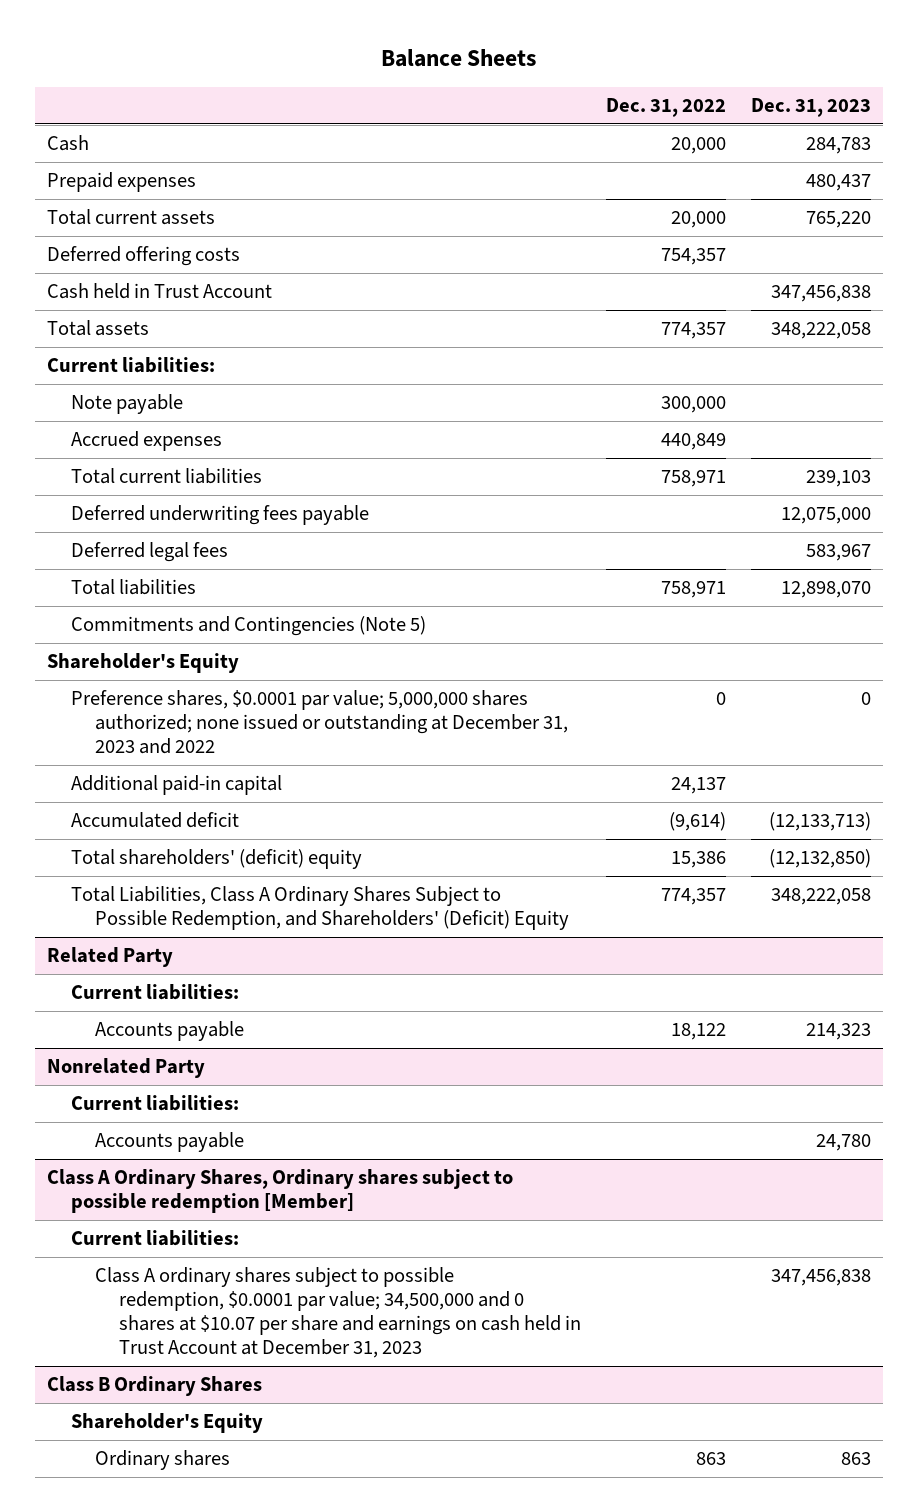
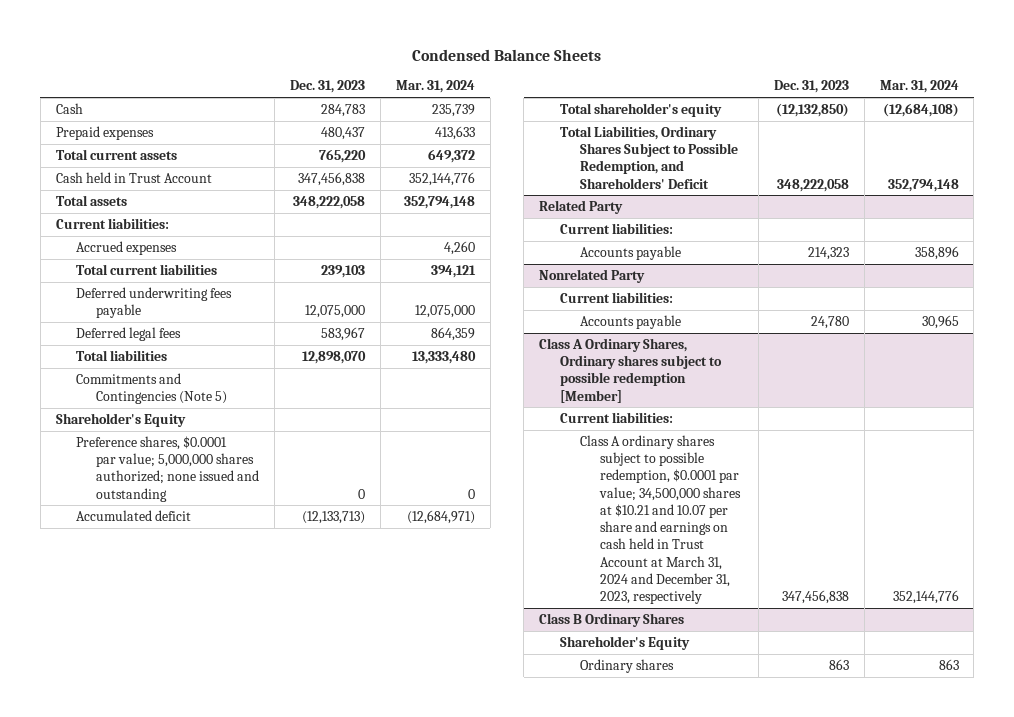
[380,49,536,68] Balance Sheets -> [412,49,602,62] Condensed Balance Sheets
[605,97,726,117] Dec. 31, 2022 -> none
none -> [395,80,475,94] Mar. 31, 2024
[47,246,241,267] Deferred offering costs -> none
[71,394,184,415] Note payable -> none
[71,775,283,796] Additional paid-in capital -> none
[71,690,569,755] Preference shares, $0.0001 par value; 5,000,000 shares authorized; none issued or outstanding at December 31, 2023 and 2022 -> [75,435,260,502] Preference shares, $0.0001 par value; 5,000,000 shares authorized; none issued and outstanding
[71,849,363,870] Total shareholders' (deficit) equity -> [559,102,722,117] Total shareholder's equity
[71,886,570,931] Total Liabilities, Class A Ordinary Shares Subject to Possible Redemption, and Shareholders' (Deficit) Equity -> [559,125,738,189] Total Liabilities, Ordinary Shares Subject to Possible Redemption, and Shareholders' Deficit
[95,1267,582,1359] Class A ordinary shares subject to possible redemption, $0.0001 par value; 34,500,000 and 0 shares at $10.07 per share and earnings on cash held in Trust Account at December 31, 2023 -> [579,434,742,605] Class A ordinary shares subject to possible redemption, $0.0001 par value; 34,500,000 shares at $10.21 and 10.07 per share and earnings on cash held in Trust Account at March 31, 2024 and December 31, 2023, respectively

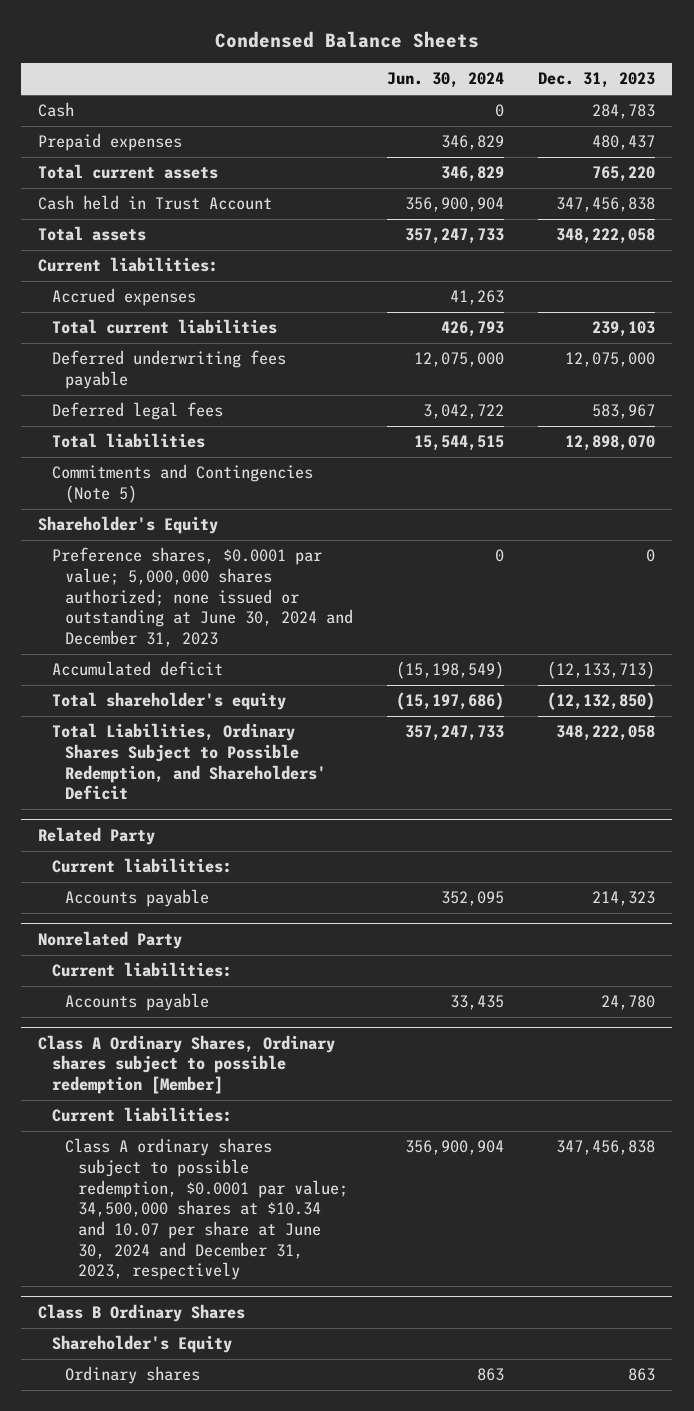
[395,80,475,94] Mar. 31, 2024 -> none
none -> [387,72,505,89] Jun. 30, 2024
[75,435,260,502] Preference shares, $0.0001 par value; 5,000,000 shares authorized; none issued and outstanding -> [51,547,354,647] Preference shares, $0.0001 par value; 5,000,000 shares authorized; none issued or outstanding at June 30, 2024 and December 31, 2023
[579,434,742,605] Class A ordinary shares subject to possible redemption, $0.0001 par value; 34,500,000 shares at $10.21 and 10.07 per share and earnings on cash held in Trust Account at March 31, 2024 and December 31, 2023, respectively -> [65,1138,349,1281] Class A ordinary shares subject to possible redemption, $0.0001 par value; 34,500,000 shares at $10.34 and 10.07 per share at June 30, 2024 and December 31, 2023, respectively

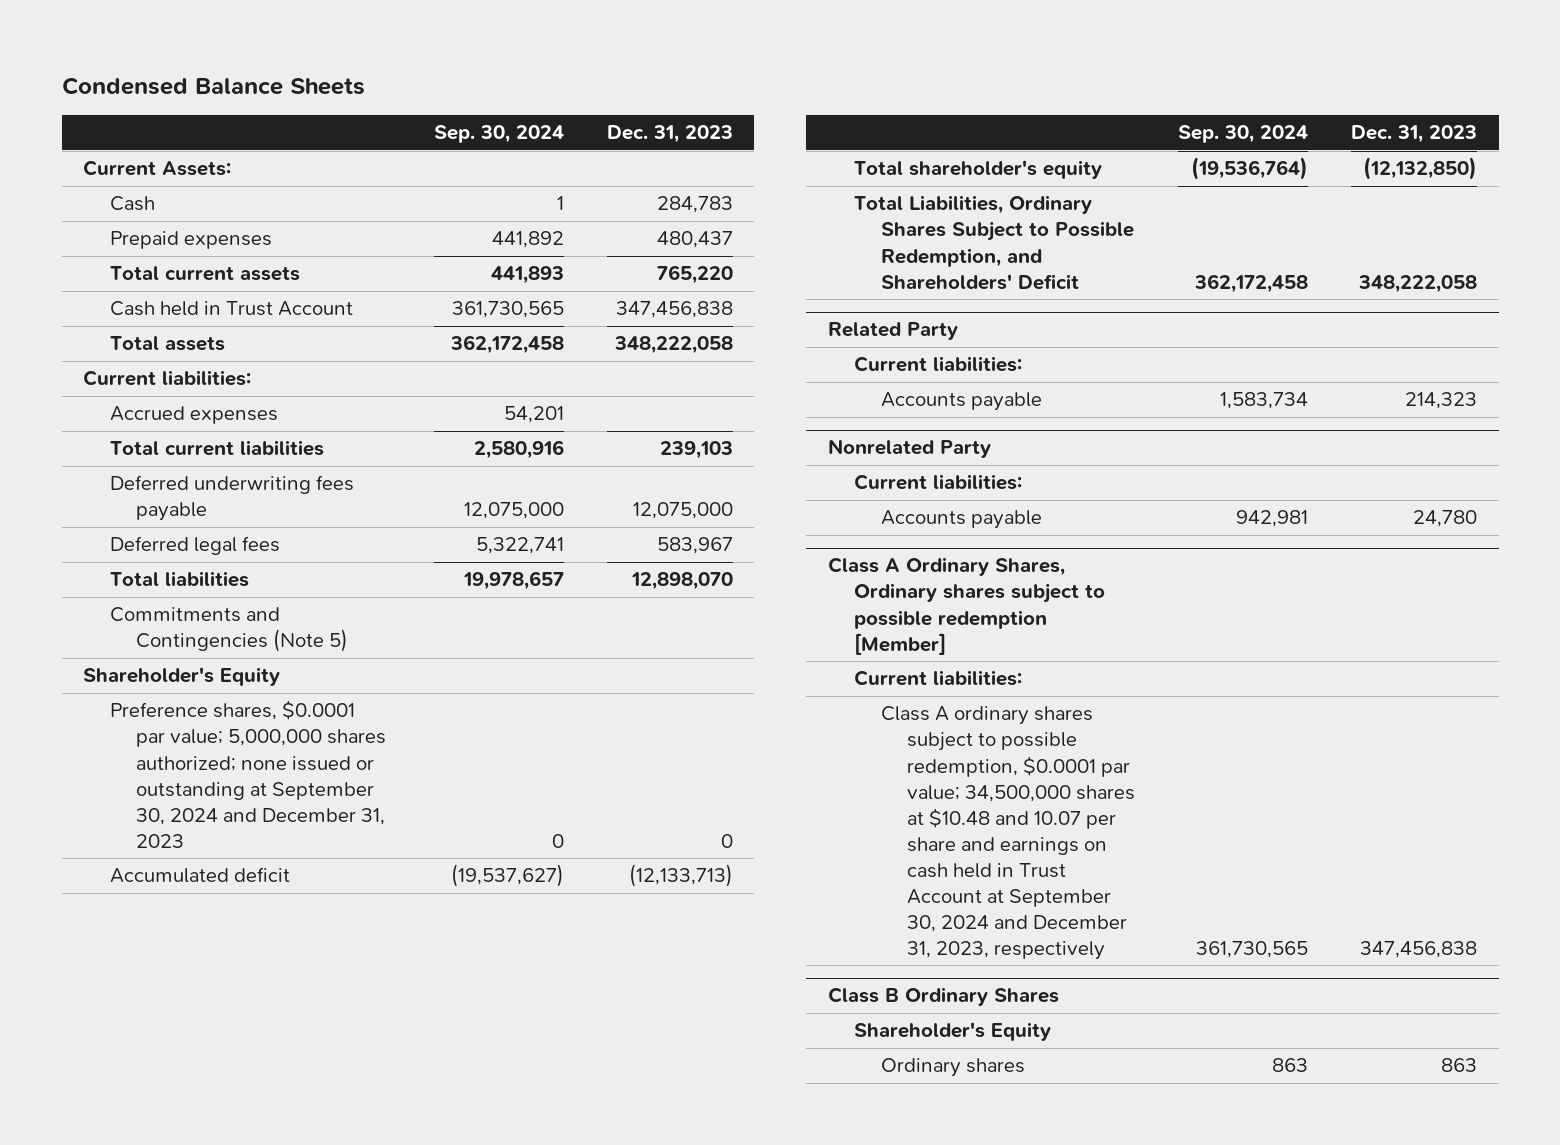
[387,72,505,89] Jun. 30, 2024 -> none
none -> [433,125,564,144] Sep. 30, 2024
none -> [83,160,232,177] Current Assets:
[51,547,354,647] Preference shares, $0.0001 par value; 5,000,000 shares authorized; none issued or outstanding at June 30, 2024 and December 31, 2023 -> [109,700,387,848] Preference shares, $0.0001 par value; 5,000,000 shares authorized; none issued or outstanding at September 30, 2024 and December 31, 2023
[65,1138,349,1281] Class A ordinary shares subject to possible redemption, $0.0001 par value; 34,500,000 shares at $10.34 and 10.07 per share at June 30, 2024 and December 31, 2023, respectively -> [880,706,1135,960] Class A ordinary shares subject to possible redemption, $0.0001 par value; 34,500,000 shares at $10.48 and 10.07 per share and earnings on cash held in Trust Account at September 30, 2024 and December 31, 2023, respectively

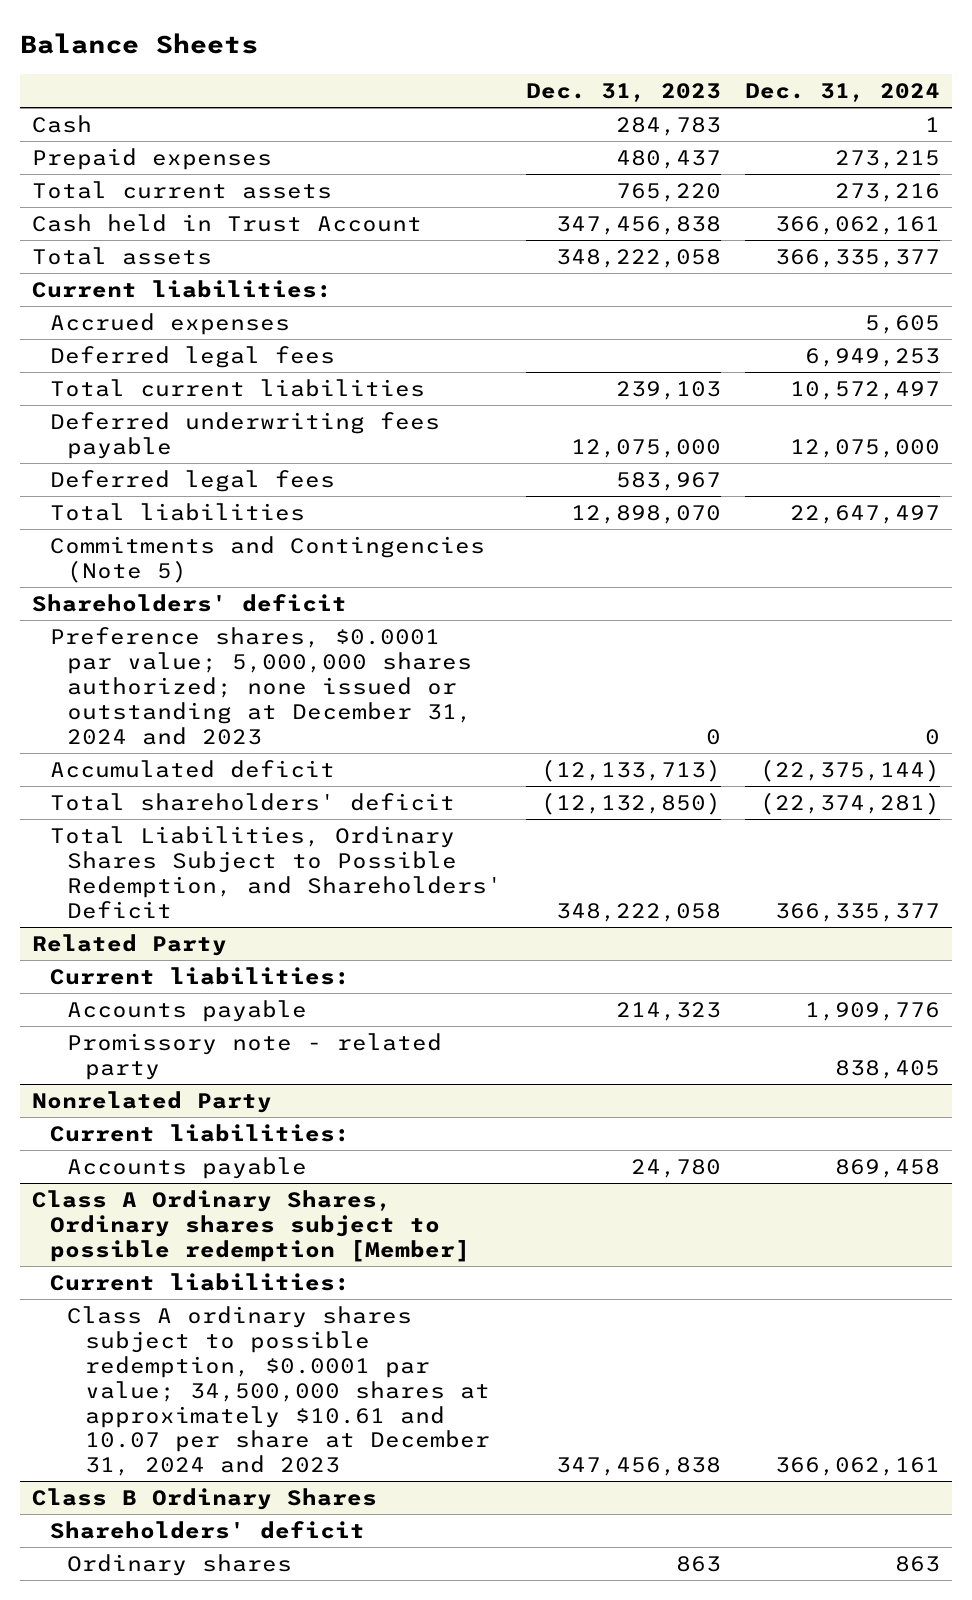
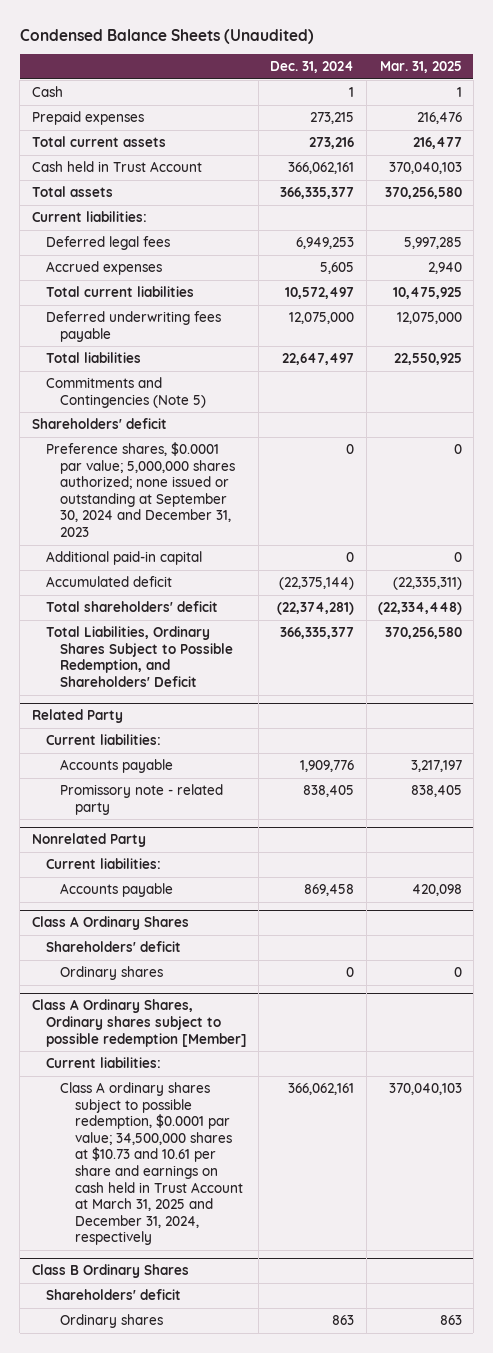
[19,32,258,54] Balance Sheets -> [19,28,314,44] Condensed Balance Sheets (Unaudited)
[526,82,722,102] Dec. 31, 2023 -> none
none -> [379,61,462,74] Mar. 31, 2025
[49,312,290,335] Accrued expenses -> [45,261,162,276] Accrued expenses
[49,469,335,492] Deferred legal fees -> none
[49,626,473,745] Preference shares, $0.0001 par value; 5,000,000 shares authorized; none issued or outstanding at December 31, 2024 and 2023 -> [45,442,236,538] Preference shares, $0.0001 par value; 5,000,000 shares authorized; none issued or outstanding at September 30, 2024 and December 31, 2023
none -> [45,551,202,566] Additional paid-in capital
none -> [31,916,189,931] Class A Ordinary Shares
none -> [45,941,181,953] Shareholders' deficit
none -> [60,966,164,981] Ordinary shares
[67,1305,491,1477] Class A ordinary shares subject to possible redemption, $0.0001 par value; 34,500,000 shares at approximately $10.61 and 10.07 per share at December 31, 2024 and 2023 -> [60,1082,243,1246] Class A ordinary shares subject to possible redemption, $0.0001 par value; 34,500,000 shares at $10.73 and 10.61 per share and earnings on cash held in Trust Account at March 31, 2025 and December 31, 2024, respectively

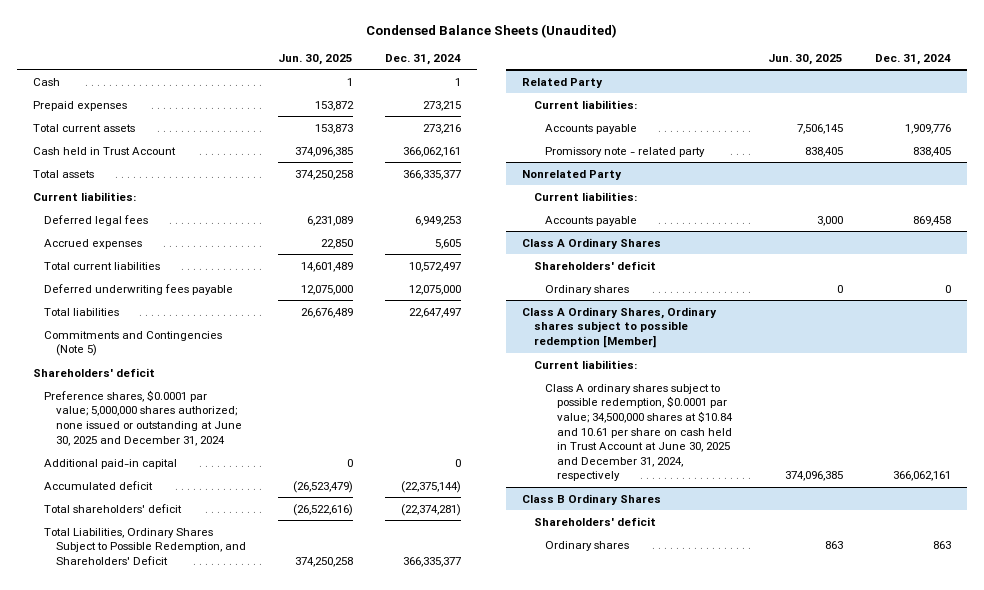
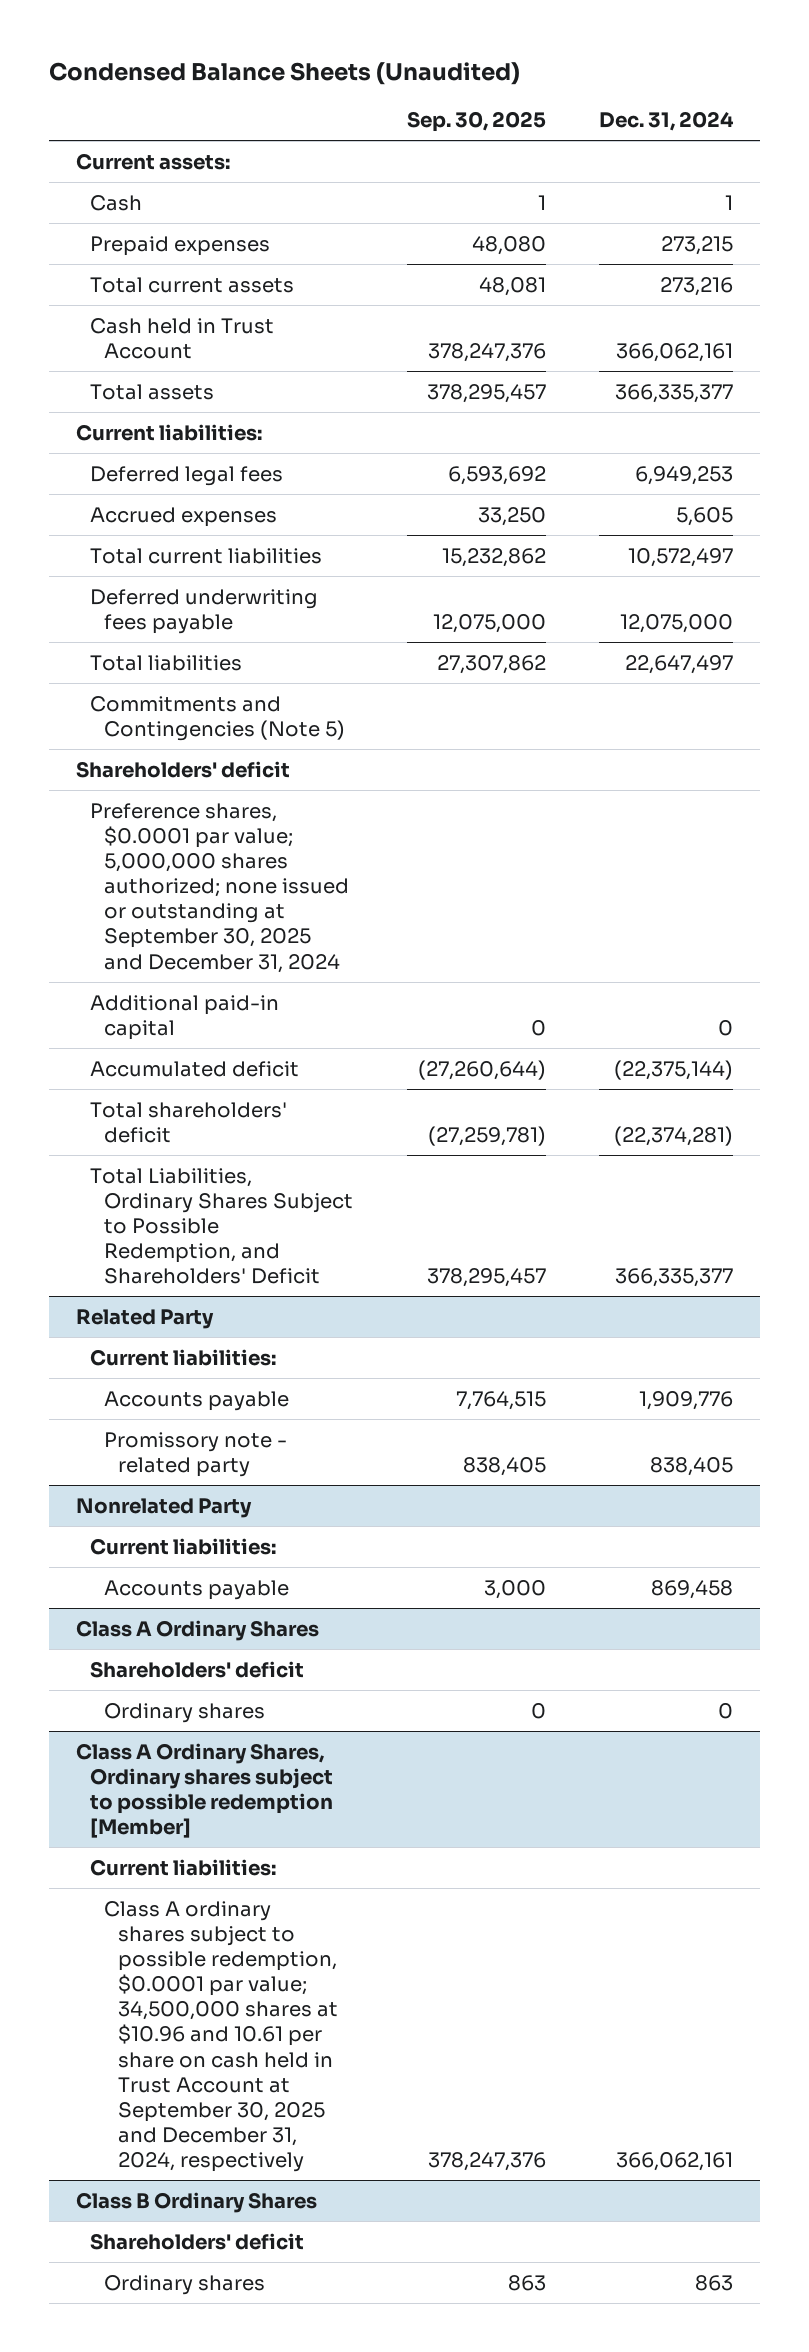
[278,53,354,65] Jun. 30, 2025 -> none
none -> [406,111,546,133] Sep. 30, 2025
none -> [75,152,230,170] Current assets:
[44,389,242,446] Preference shares, $0.0001 par value; 5,000,000 shares authorized; none issued or outstanding at June 30, 2025 and December 31, 2024 -> [89,802,349,973] Preference shares, $0.0001 par value; 5,000,000 shares authorized; none issued or outstanding at September 30, 2025 and December 31, 2024
[545,383,733,482] Class A ordinary shares subject to possible redemption, $0.0001 par value; 34,500,000 shares at $10.84 and 10.61 per share on cash held in Trust Account at June 30, 2025 and December 31, 2024, respectively -> [103,1900,338,2173] Class A ordinary shares subject to possible redemption, $0.0001 par value; 34,500,000 shares at $10.96 and 10.61 per share on cash held in Trust Account at September 30, 2025 and December 31, 2024, respectively

